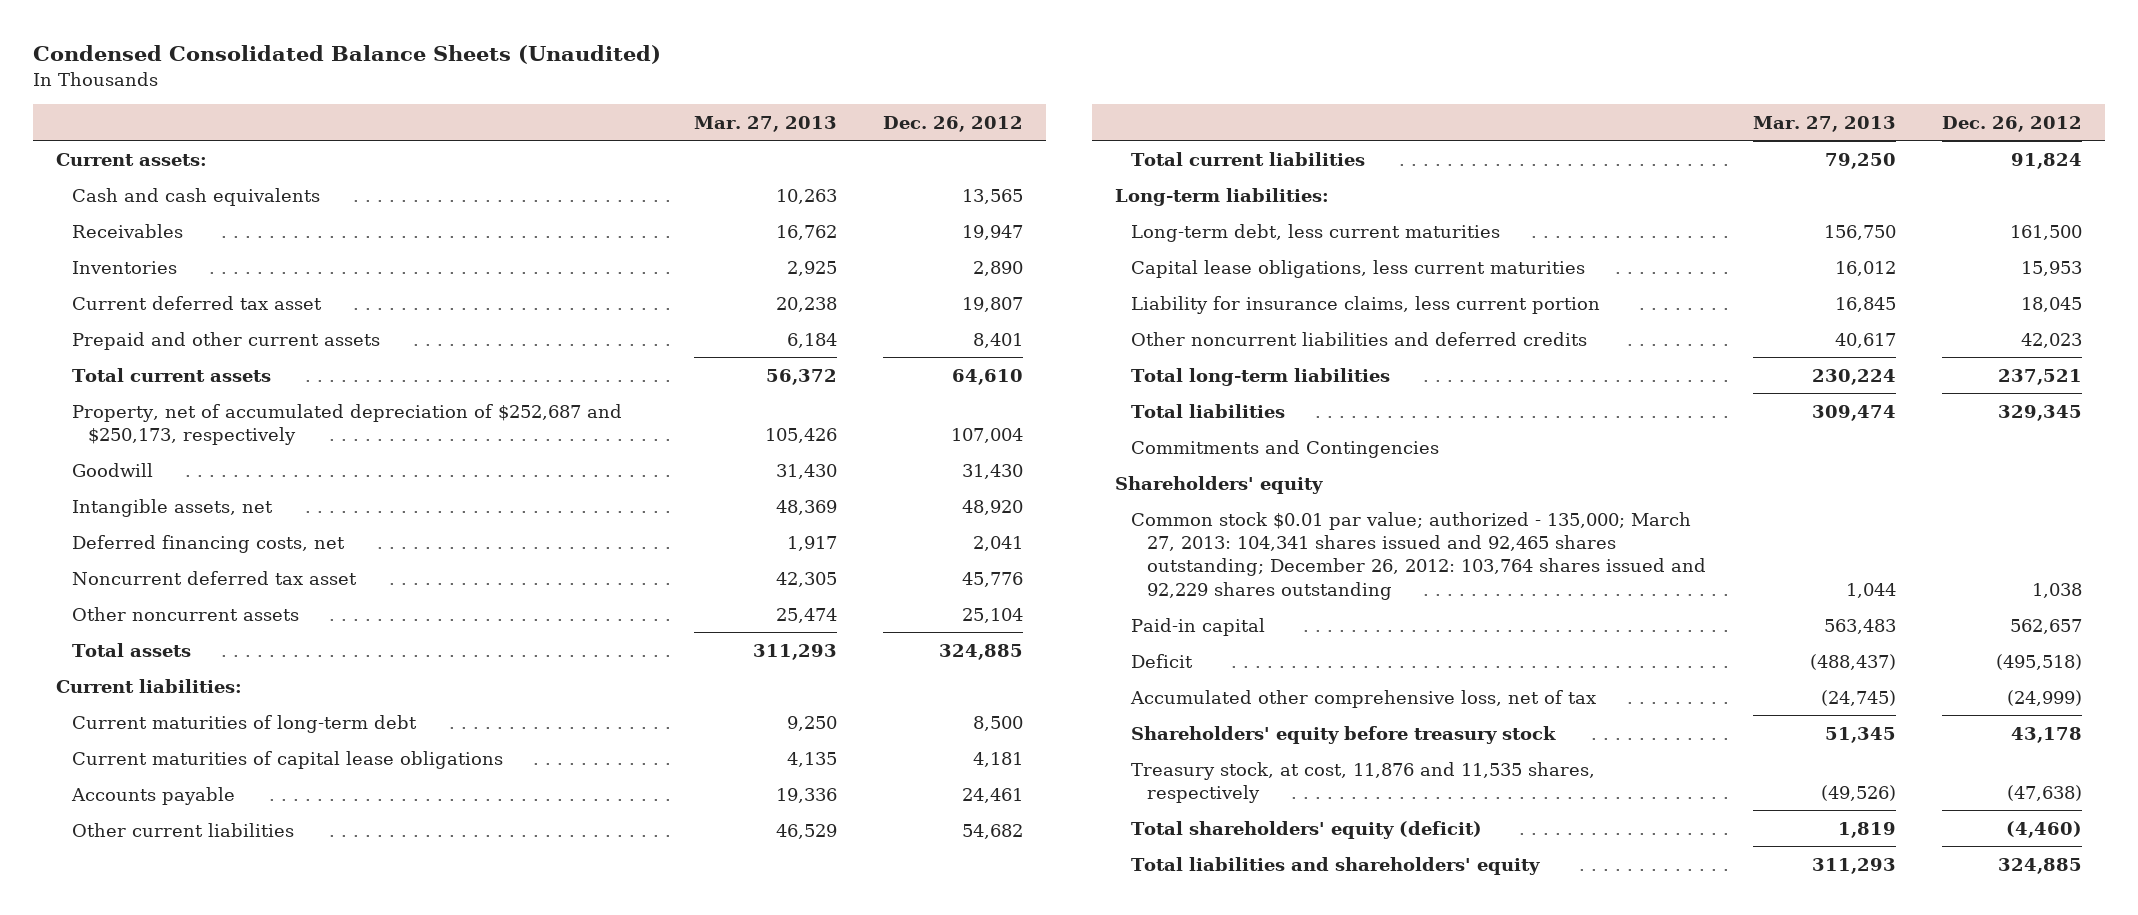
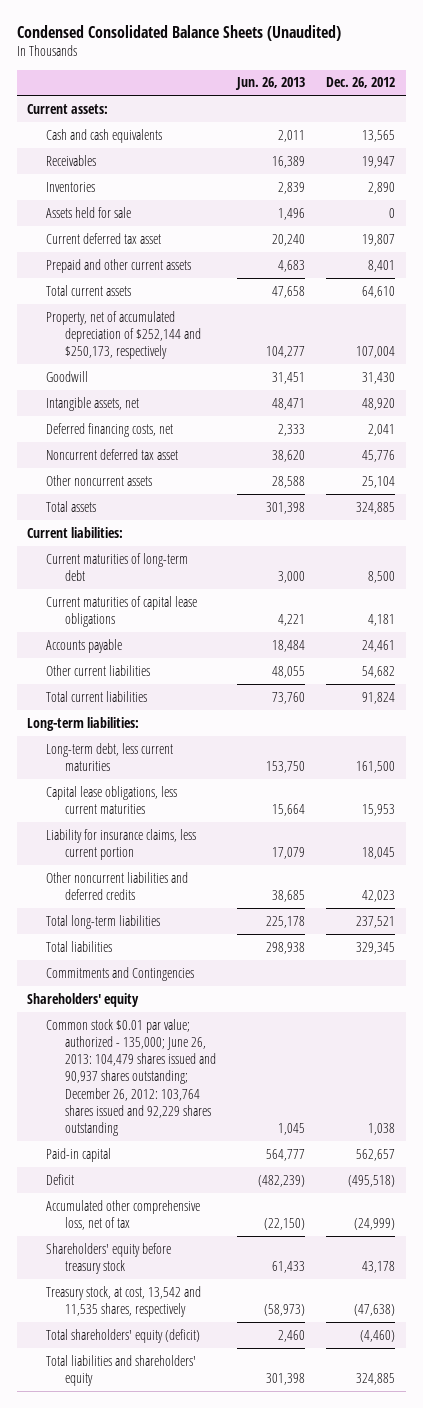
[693,115,837,132] Mar. 27, 2013 -> none
none -> [235,77,306,91] Jun. 26, 2013
none -> [46,206,132,218] Assets held for sale
[72,403,623,446] Property, net of accumulated depreciation of $252,687 and $250,173, respectively -> [46,310,201,360] Property, net of accumulated depreciation of $252,144 and $250,173, respectively
[1131,511,1707,600] Common stock $0.01 par value; authorized - 135,000; March 27, 2013: 104,341 shares issued and 92,465 shares outstanding; December 26, 2012: 103,764 shares issued and 92,229 shares outstanding -> [46,1018,216,1136] Common stock $0.01 par value; authorized - 135,000; June 26, 2013: 104,479 shares issued and 90,937 shares outstanding; December 26, 2012: 103,764 shares issued and 92,229 shares outstanding
[1131,761,1596,804] Treasury stock, at cost, 11,876 and 11,535 shares, respectively -> [46,1285,202,1317] Treasury stock, at cost, 13,542 and 11,535 shares, respectively

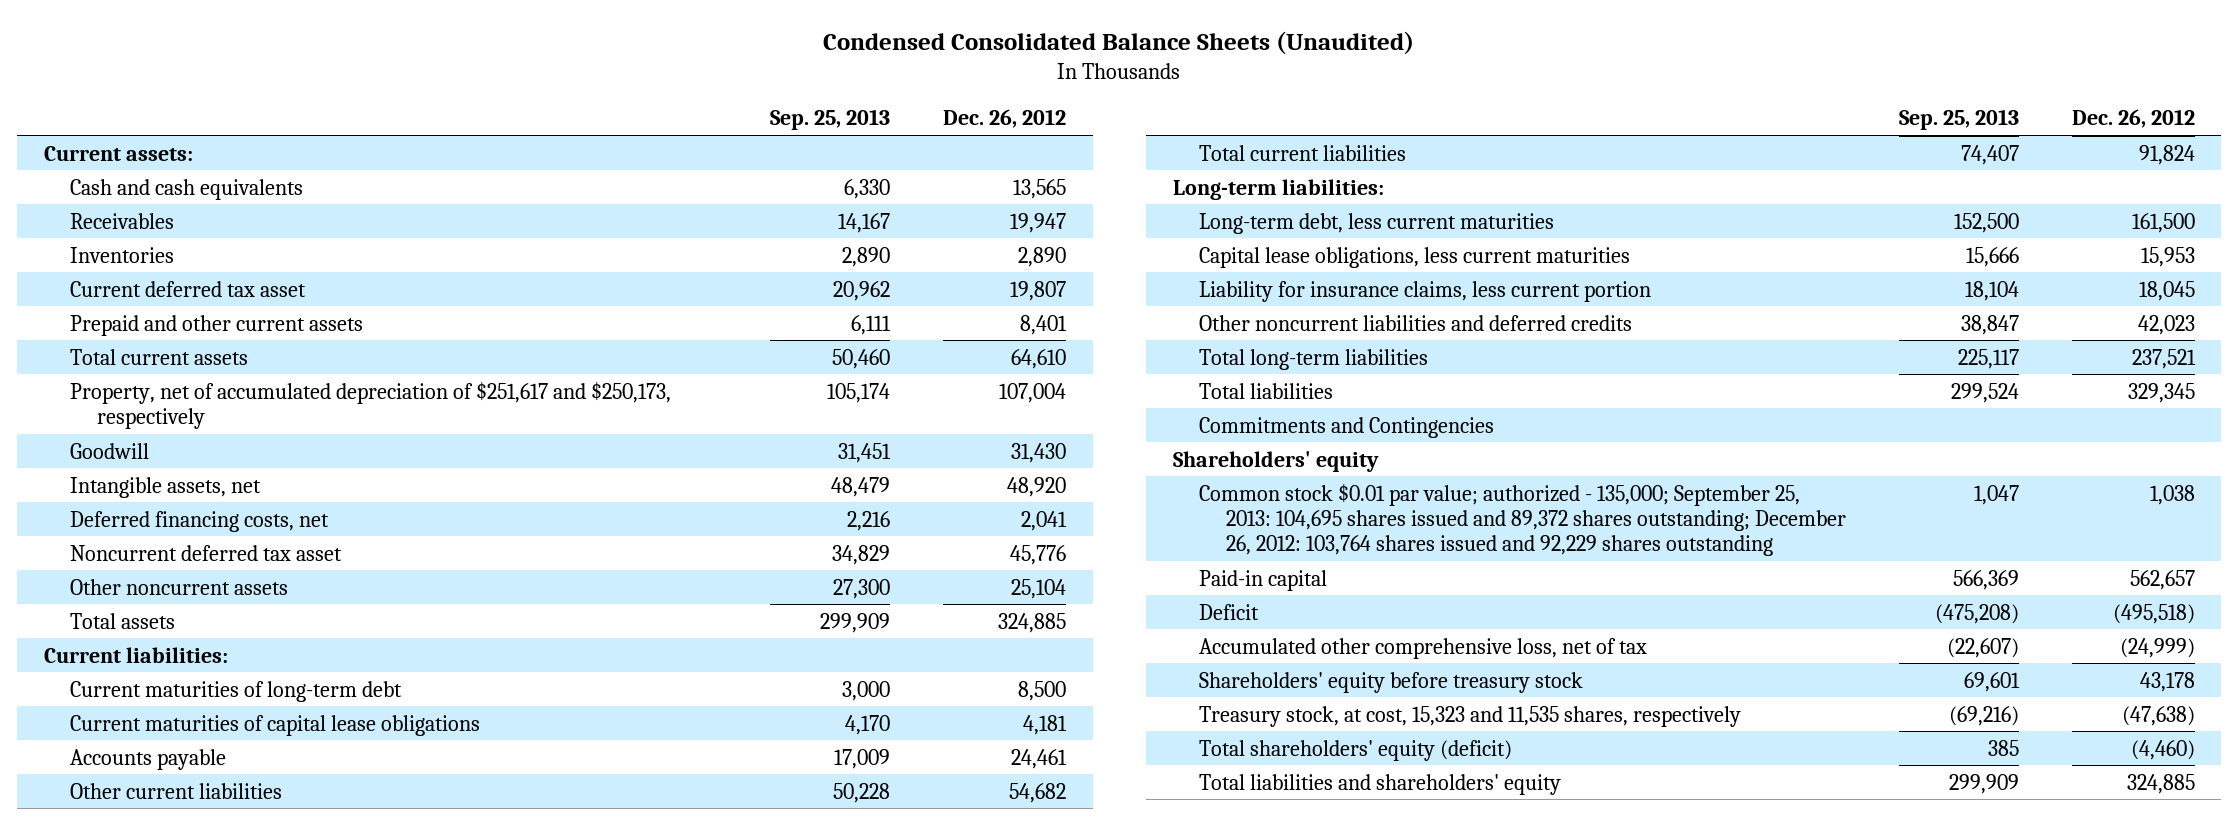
[235,77,306,91] Jun. 26, 2013 -> none
none -> [770,109,891,131] Sep. 25, 2013
[46,206,132,218] Assets held for sale -> none
[46,310,201,360] Property, net of accumulated depreciation of $252,144 and $250,173, respectively -> [70,381,672,429] Property, net of accumulated depreciation of $251,617 and $250,173, respectively
[46,1018,216,1136] Common stock $0.01 par value; authorized - 135,000; June 26, 2013: 104,479 shares issued and 90,937 shares outstanding; December 26, 2012: 103,764 shares issued and 92,229 shares outstanding -> [1199,483,1846,556] Common stock $0.01 par value; authorized - 135,000; September 25, 2013: 104,695 shares issued and 89,372 shares outstanding; December 26, 2012: 103,764 shares issued and 92,229 shares outstanding
[46,1285,202,1317] Treasury stock, at cost, 13,542 and 11,535 shares, respectively -> [1199,705,1742,727] Treasury stock, at cost, 15,323 and 11,535 shares, respectively

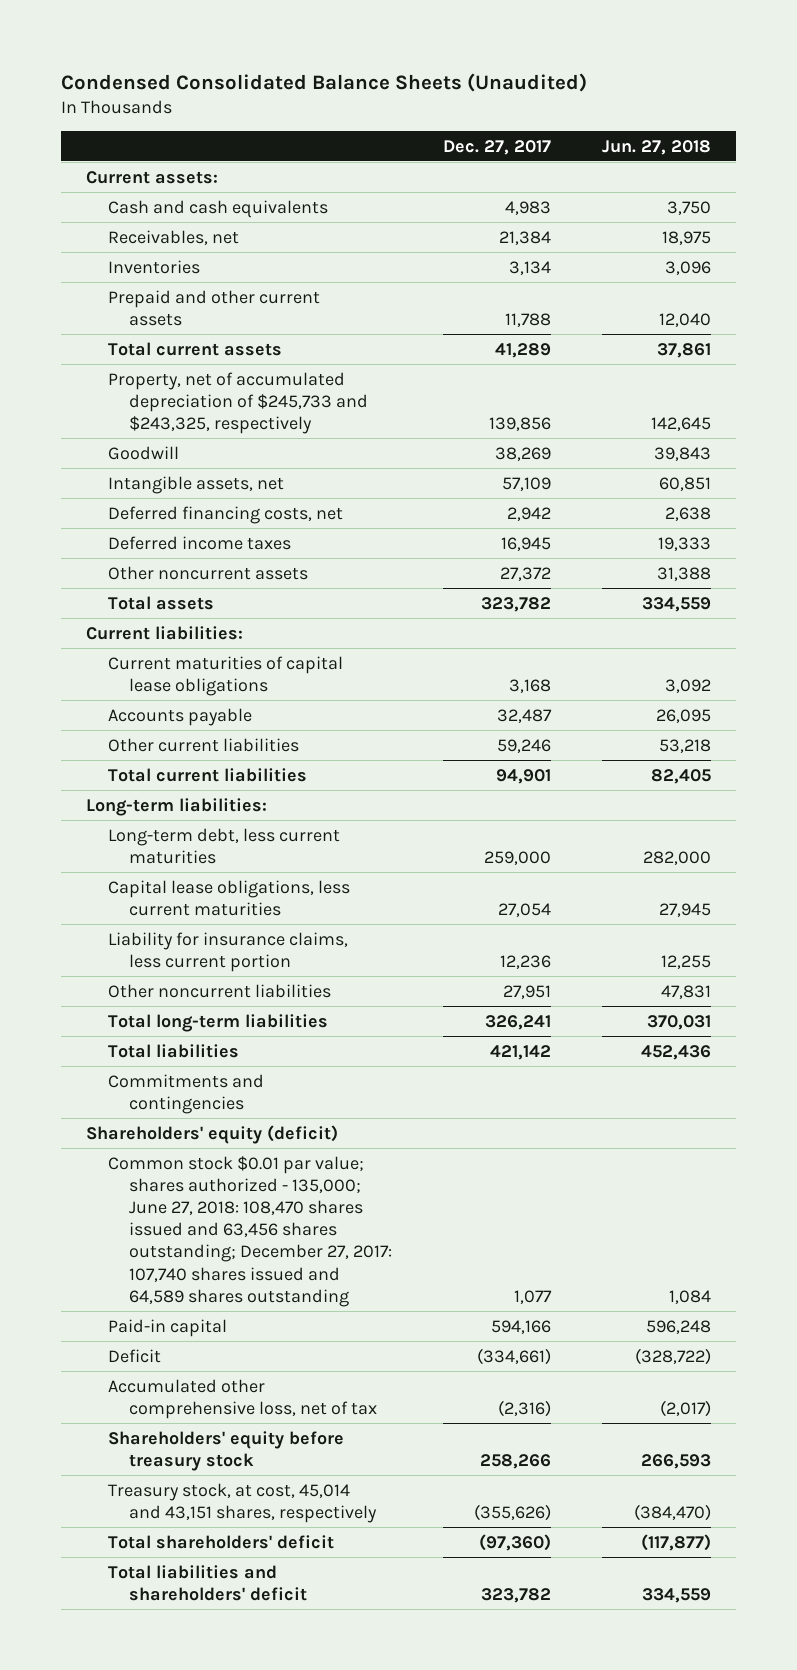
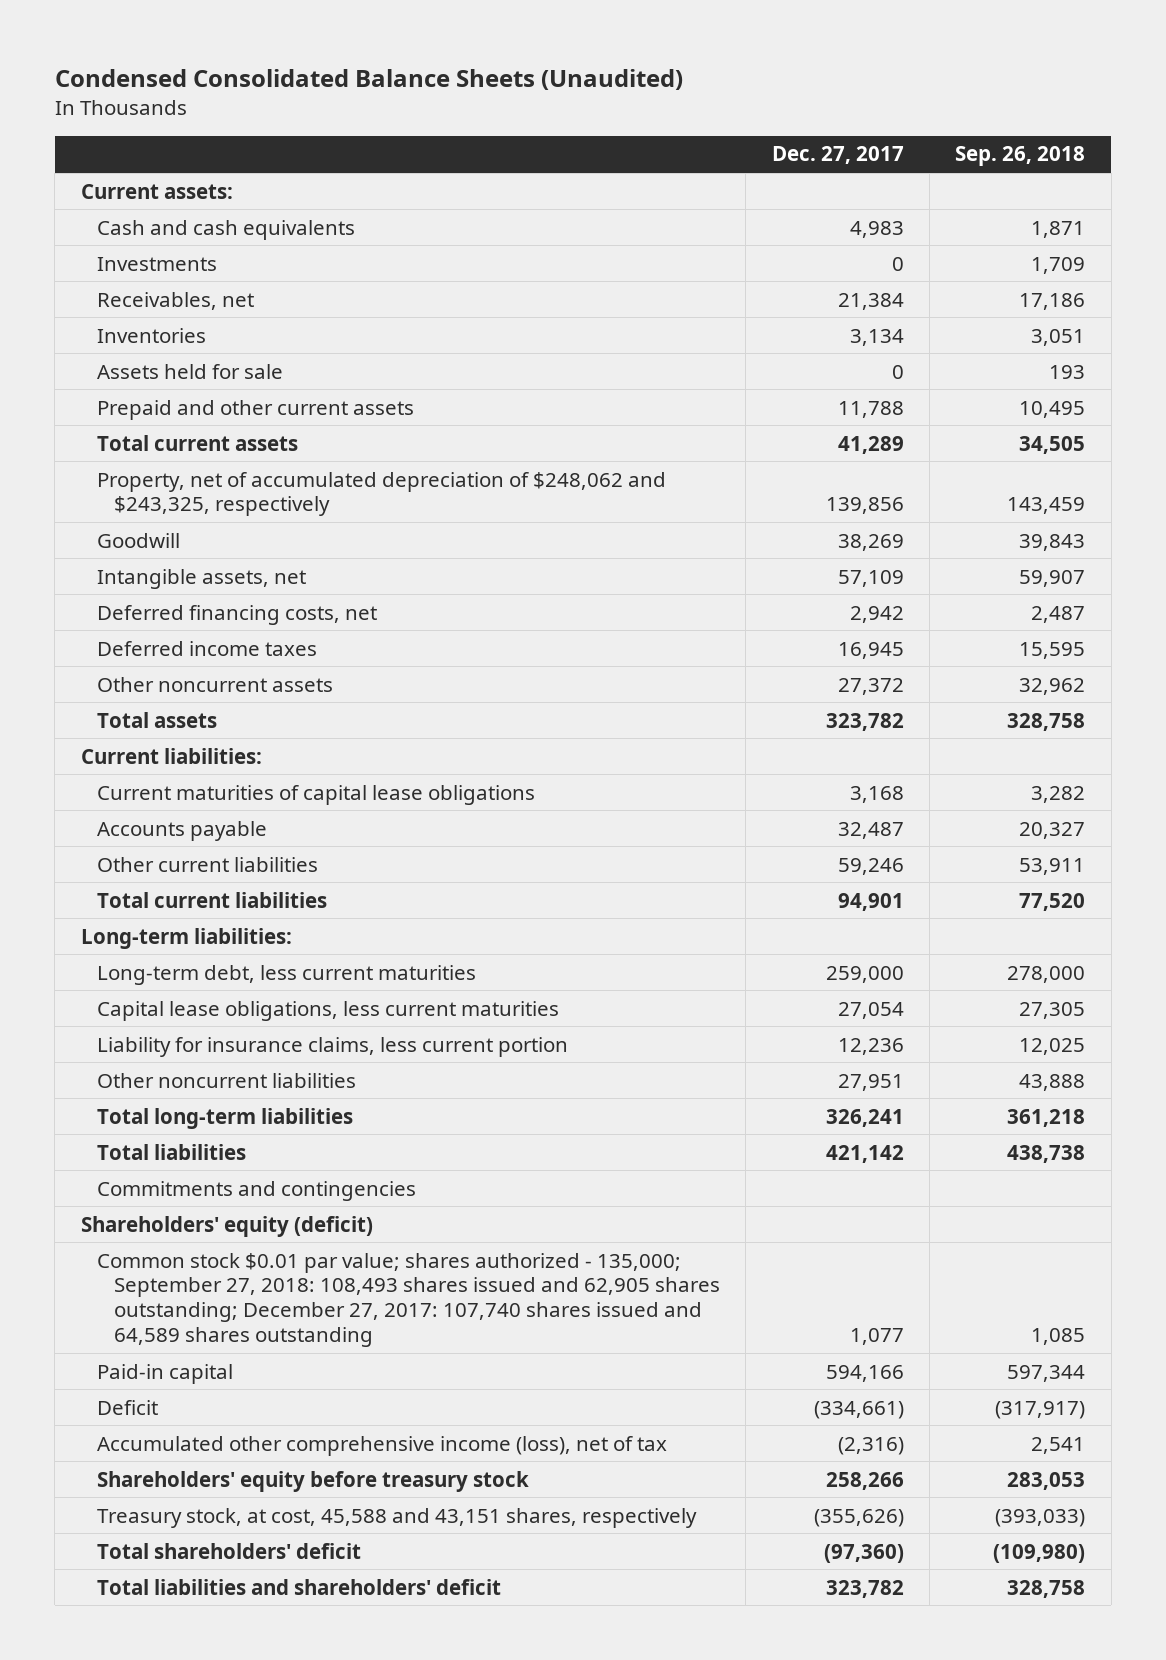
[601,139,711,155] Jun. 27, 2018 -> none
none -> [955,146,1086,167] Sep. 26, 2018
none -> [97,256,218,271] Investments
none -> [97,363,284,379] Assets held for sale
[107,371,369,434] Property, net of accumulated depreciation of $245,733 and $243,325, respectively -> [97,471,667,517] Property, net of accumulated depreciation of $248,062 and $243,325, respectively
[107,1155,393,1307] Common stock $0.01 par value; shares authorized - 135,000; June 27, 2018: 108,470 shares issued and 63,456 shares outstanding; December 27, 2017: 107,740 shares issued and 64,589 shares outstanding -> [97,1252,720,1347] Common stock $0.01 par value; shares authorized - 135,000; September 27, 2018: 108,493 shares issued and 62,905 shares outstanding; December 27, 2017: 107,740 shares issued and 64,589 shares outstanding
[107,1378,378,1419] Accumulated other comprehensive loss, net of tax -> [97,1435,668,1456] Accumulated other comprehensive income (loss), net of tax
[107,1482,378,1523] Treasury stock, at cost, 45,014 and 43,151 shares, respectively -> [97,1507,698,1528] Treasury stock, at cost, 45,588 and 43,151 shares, respectively

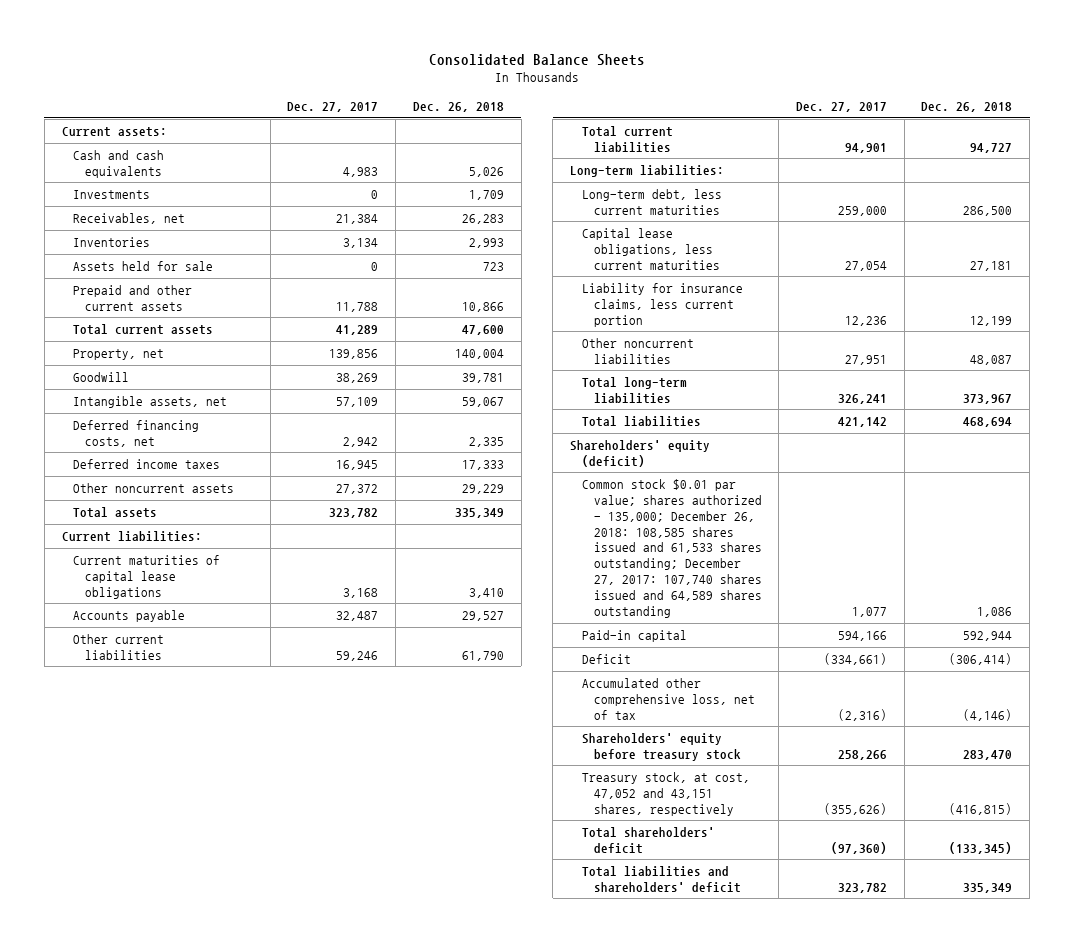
[54,68,683,90] Condensed Consolidated Balance Sheets (Unaudited) -> [428,54,645,67] Consolidated Balance Sheets
[955,146,1086,167] Sep. 26, 2018 -> none
none -> [412,101,504,112] Dec. 26, 2018
[97,471,667,517] Property, net of accumulated depreciation of $248,062 and $243,325, respectively -> [73,348,165,360] Property, net
[97,1180,417,1201] Commitments and contingencies -> none
[97,1252,720,1347] Common stock $0.01 par value; shares authorized - 135,000; September 27, 2018: 108,493 shares issued and 62,905 shares outstanding; December 27, 2017: 107,740 shares issued and 64,589 shares outstanding -> [581,478,762,618] Common stock $0.01 par value; shares authorized - 135,000; December 26, 2018: 108,585 shares issued and 61,533 shares outstanding; December 27, 2017: 107,740 shares issued and 64,589 shares outstanding
[97,1435,668,1456] Accumulated other comprehensive income (loss), net of tax -> [581,677,755,720] Accumulated other comprehensive loss, net of tax
[97,1507,698,1528] Treasury stock, at cost, 45,588 and 43,151 shares, respectively -> [581,771,750,816] Treasury stock, at cost, 47,052 and 43,151 shares, respectively

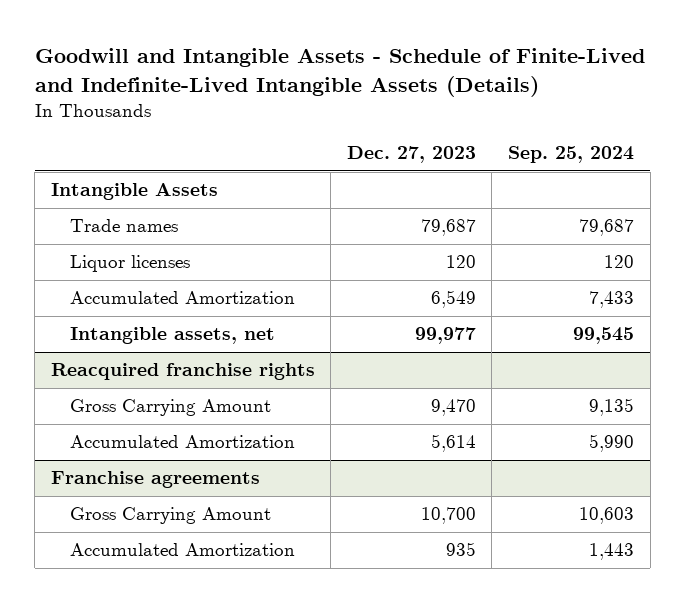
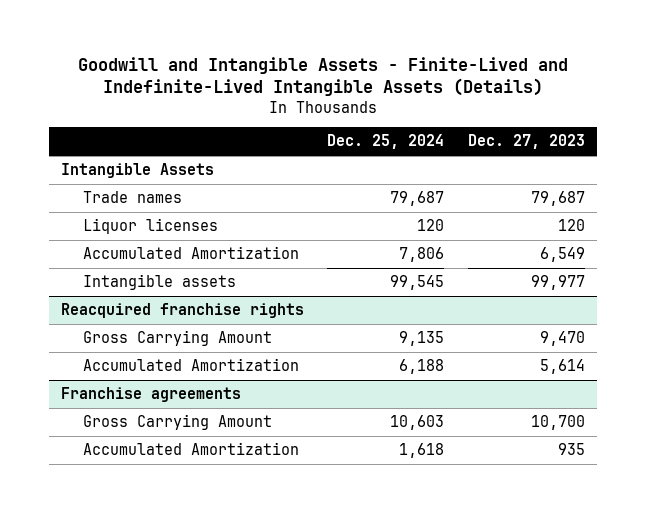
[34,48,645,97] Goodwill and Intangible Assets - Schedule of Finite-Lived and Indefinite-Lived Intangible Assets (Details) -> [77,57,568,97] Goodwill and Intangible Assets - Finite-Lived and Indefinite-Lived Intangible Assets (Details)
[508,146,635,164] Sep. 25, 2024 -> none
none -> [327,134,445,150] Dec. 25, 2024
[69,327,275,345] Intangible assets, net -> [83,274,237,291] Intangible assets

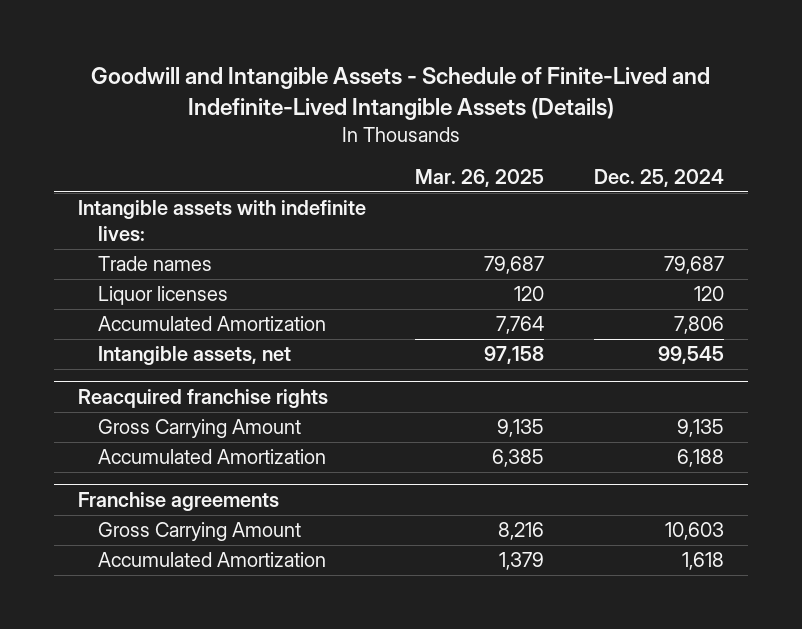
[77,57,568,97] Goodwill and Intangible Assets - Finite-Lived and Indefinite-Lived Intangible Assets (Details) -> [90,67,710,121] Goodwill and Intangible Assets - Schedule of Finite-Lived and Indefinite-Lived Intangible Assets (Details)
[468,134,586,150] Dec. 27, 2023 -> none
none -> [415,168,545,187] Mar. 26, 2025
[60,163,214,179] Intangible Assets -> [78,200,367,241] Intangible assets with indefinite lives:
[83,274,237,291] Intangible assets -> [97,346,291,366] Intangible assets, net

